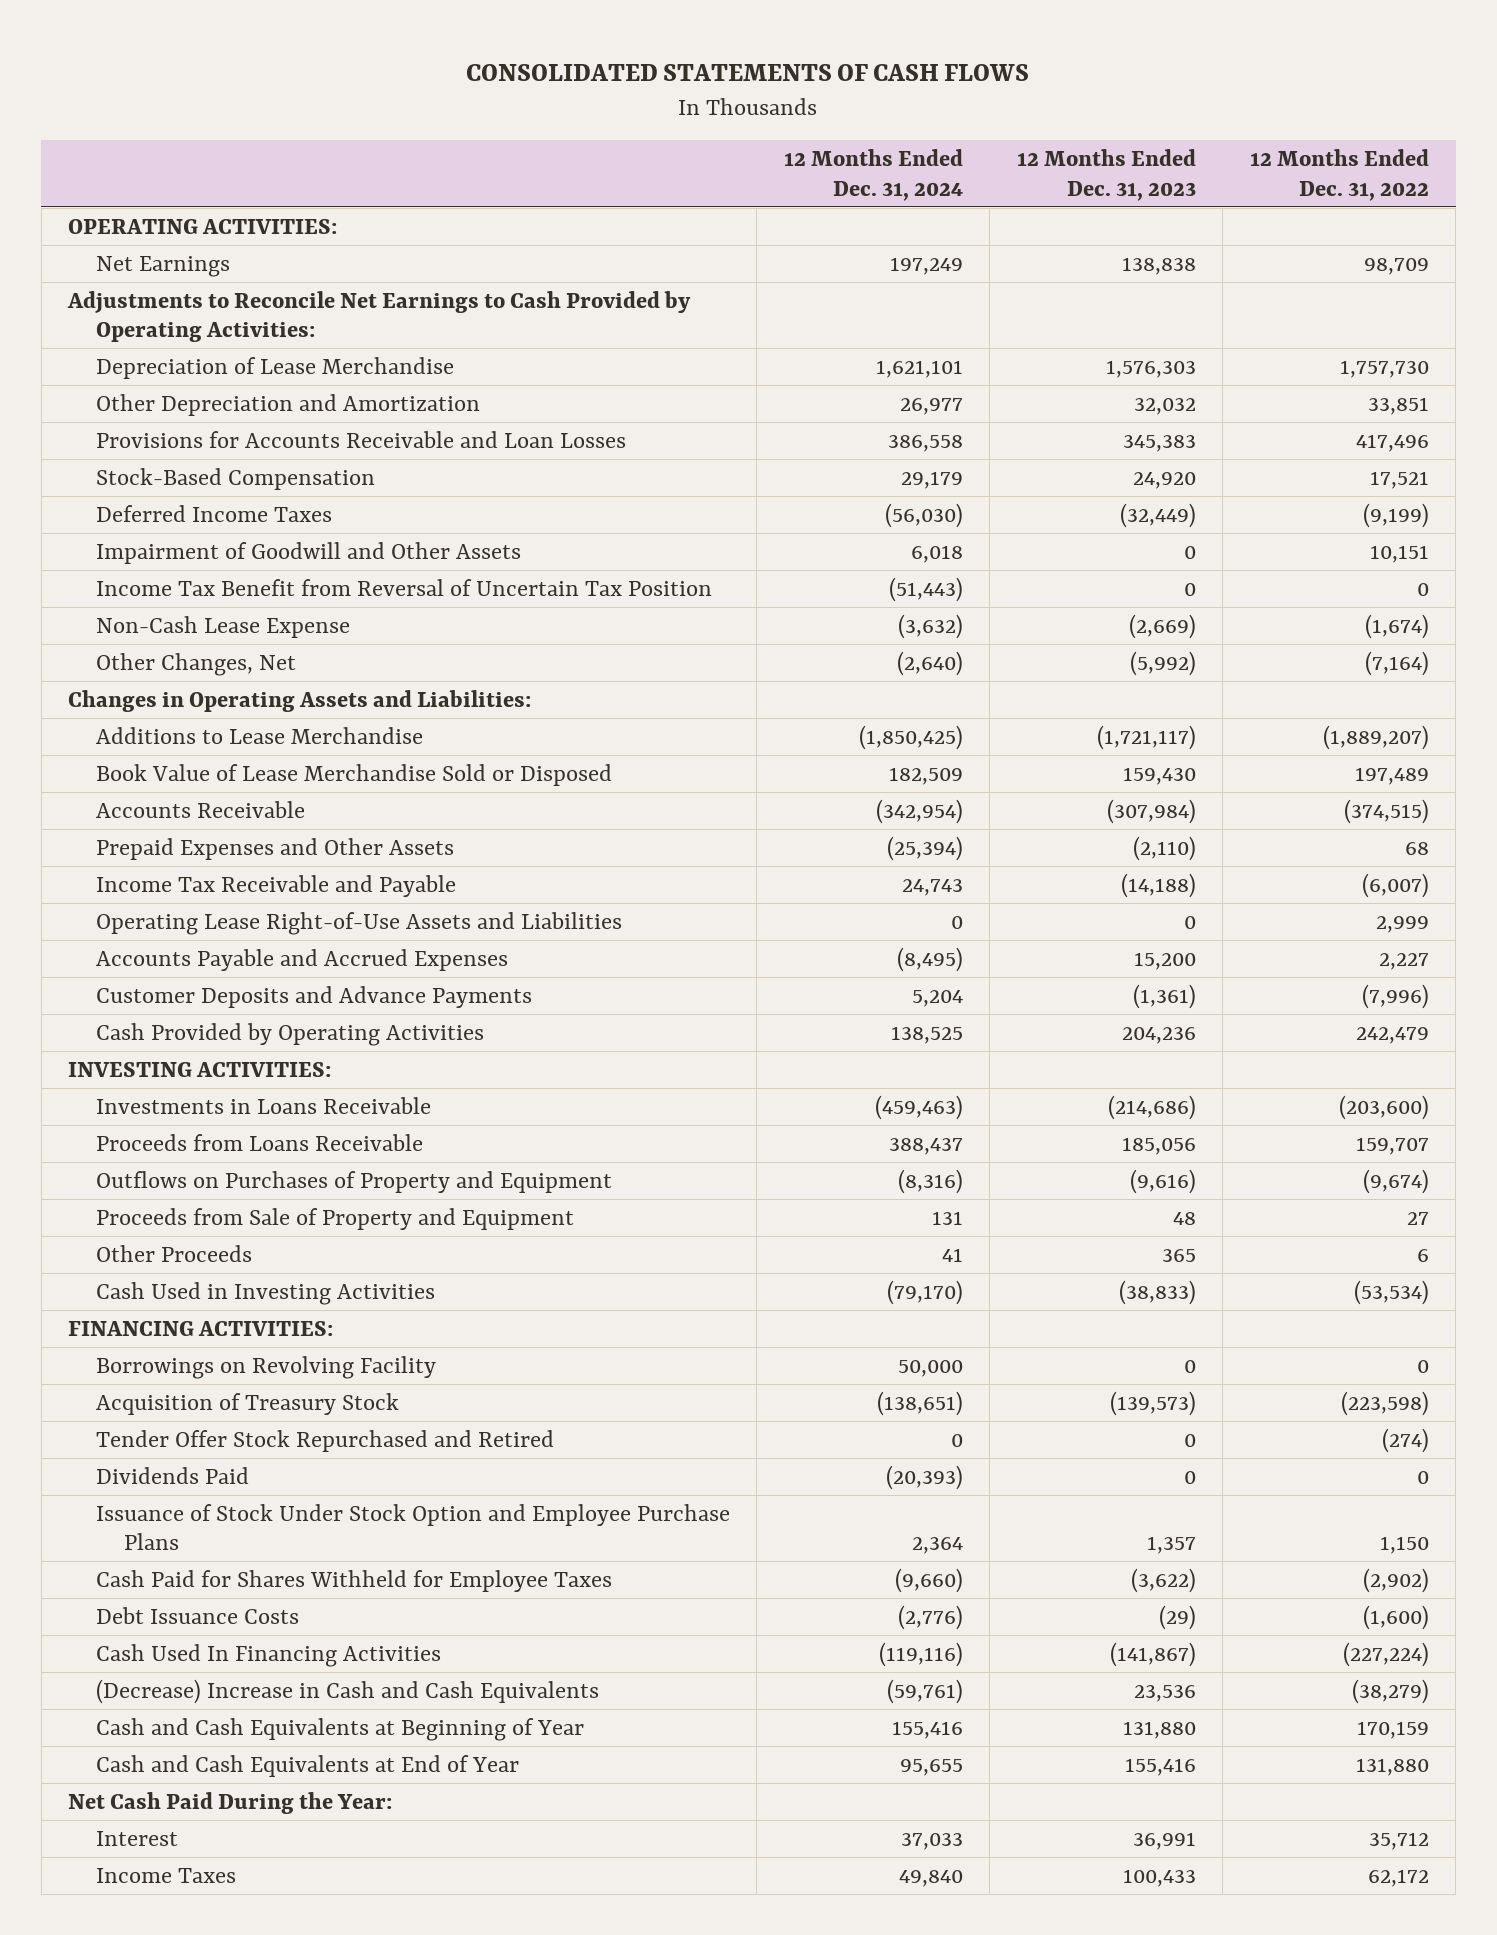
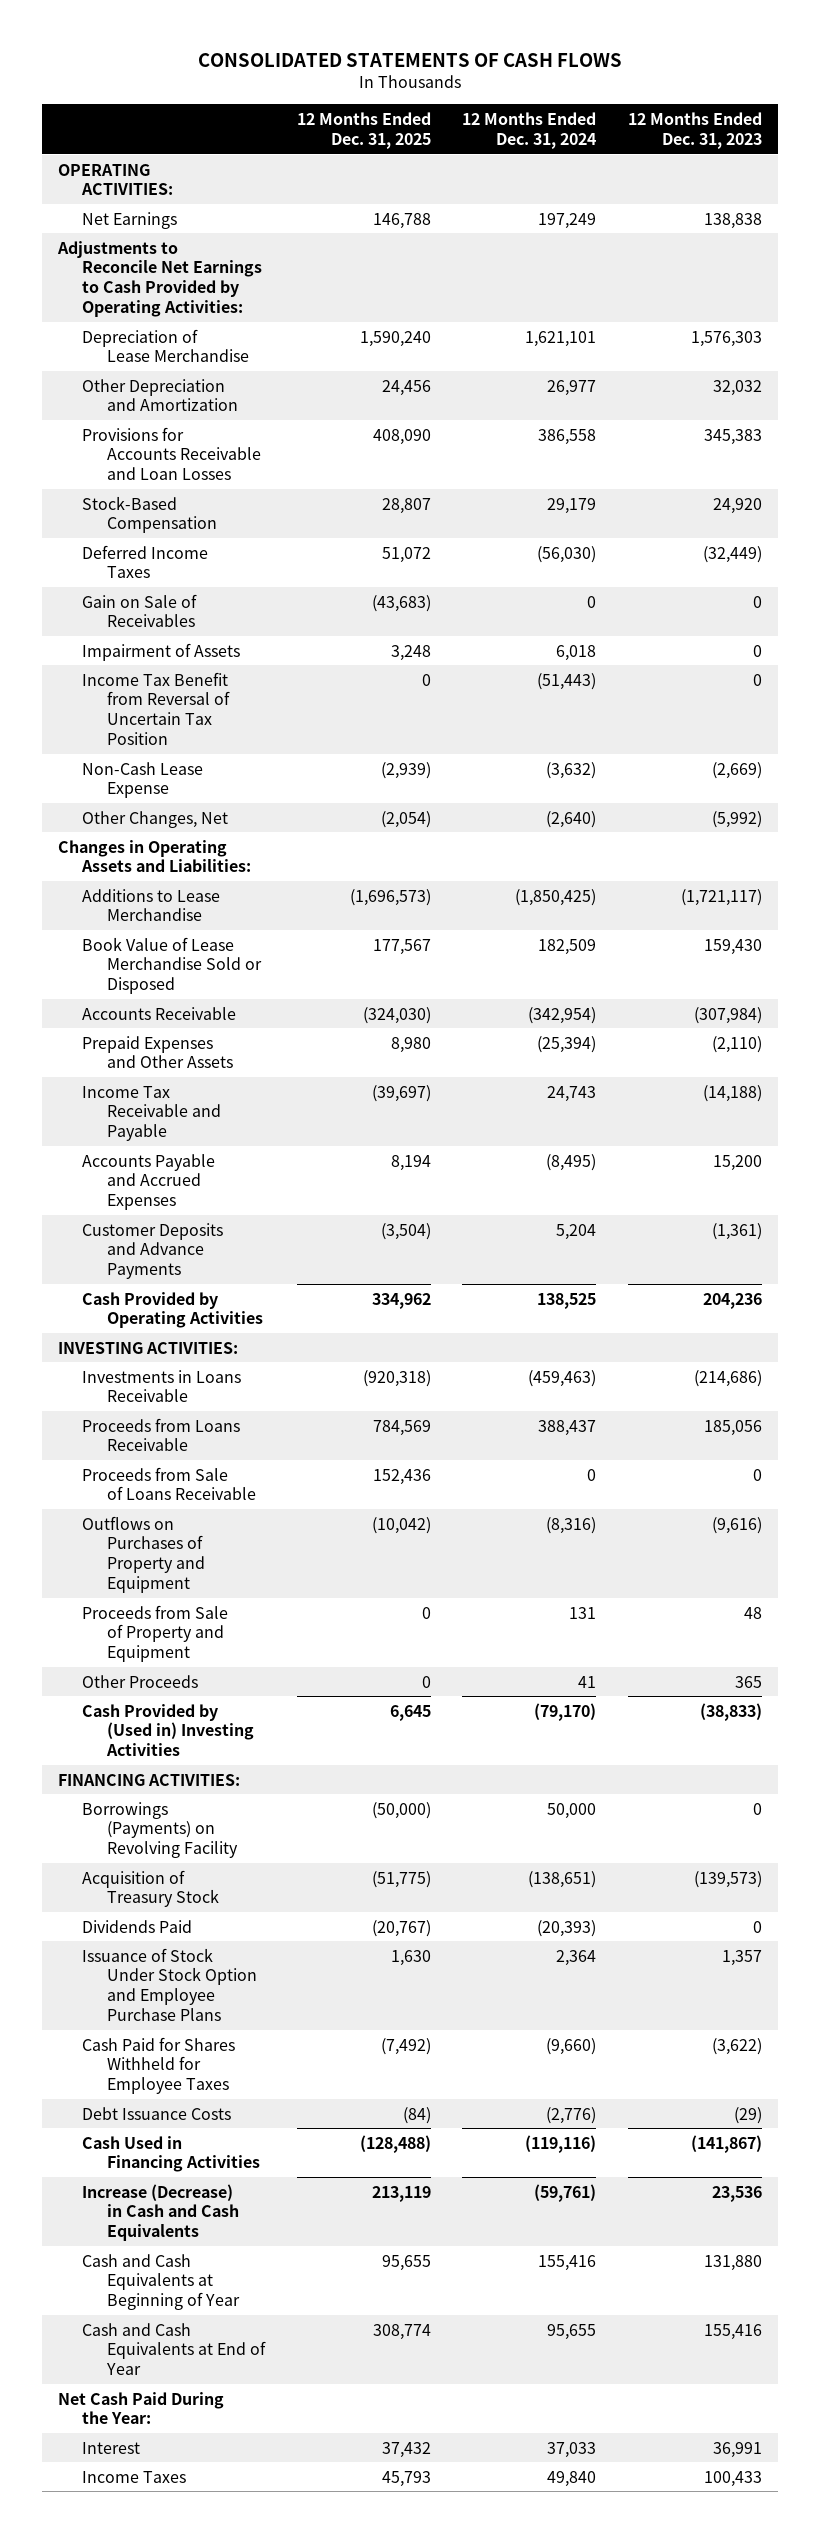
[1249,148,1429,201] 12 Months Ended Dec. 31, 2022 -> none
none -> [296,111,431,149] 12 Months Ended Dec. 31, 2025
none -> [82,593,198,628] Gain on Sale of Receivables
[96,541,522,564] Impairment of Goodwill and Other Assets -> [82,642,241,661] Impairment of Assets
[96,911,623,935] Operating Lease Right-of-Use Assets and Liabilities -> none
none -> [82,1466,257,1501] Proceeds from Sale of Loans Receivable
[96,1281,436,1305] Cash Used in Investing Activities -> [82,1703,255,1757] Cash Provided by (Used in) Investing Activities
[96,1355,437,1379] Borrowings on Revolving Facility -> [82,1801,239,1859] Borrowings (Payments) on Revolving Facility
[96,1429,555,1452] Tender Offer Stock Repurchased and Retired -> none
[96,1643,442,1667] Cash Used In Financing Activities -> [82,2135,261,2173] Cash Used in Financing Activities
[96,1678,600,1704] (Decrease) Increase in Cash and Cash Equivalents -> [82,2183,240,2242] Increase (Decrease) in Cash and Cash Equivalents

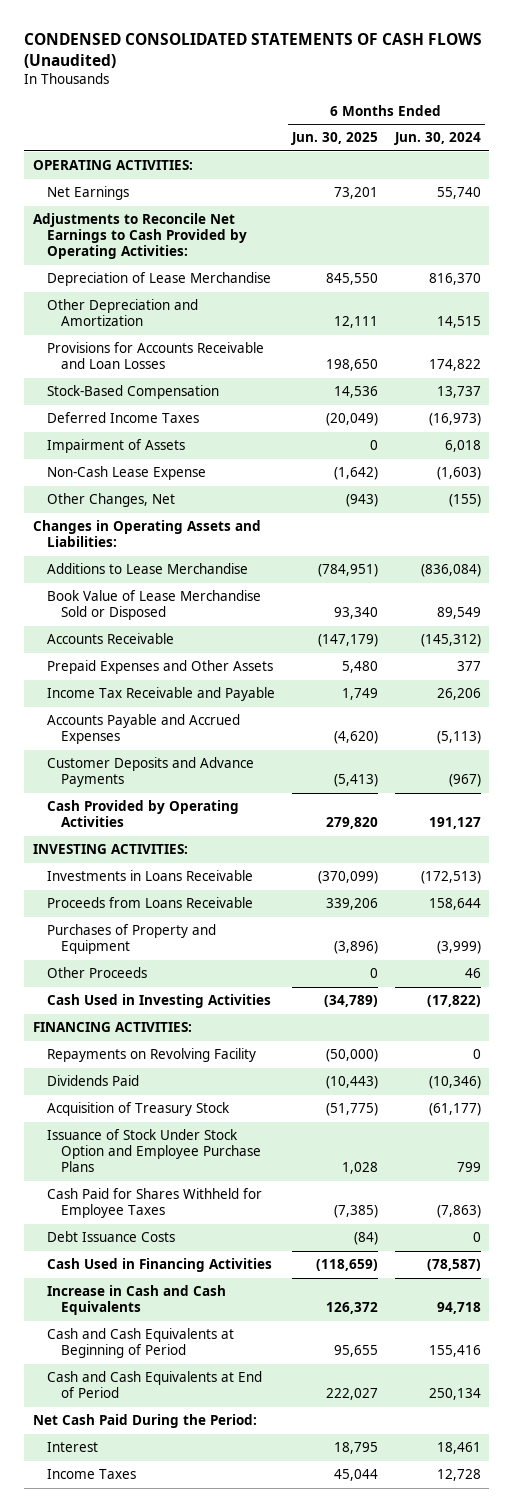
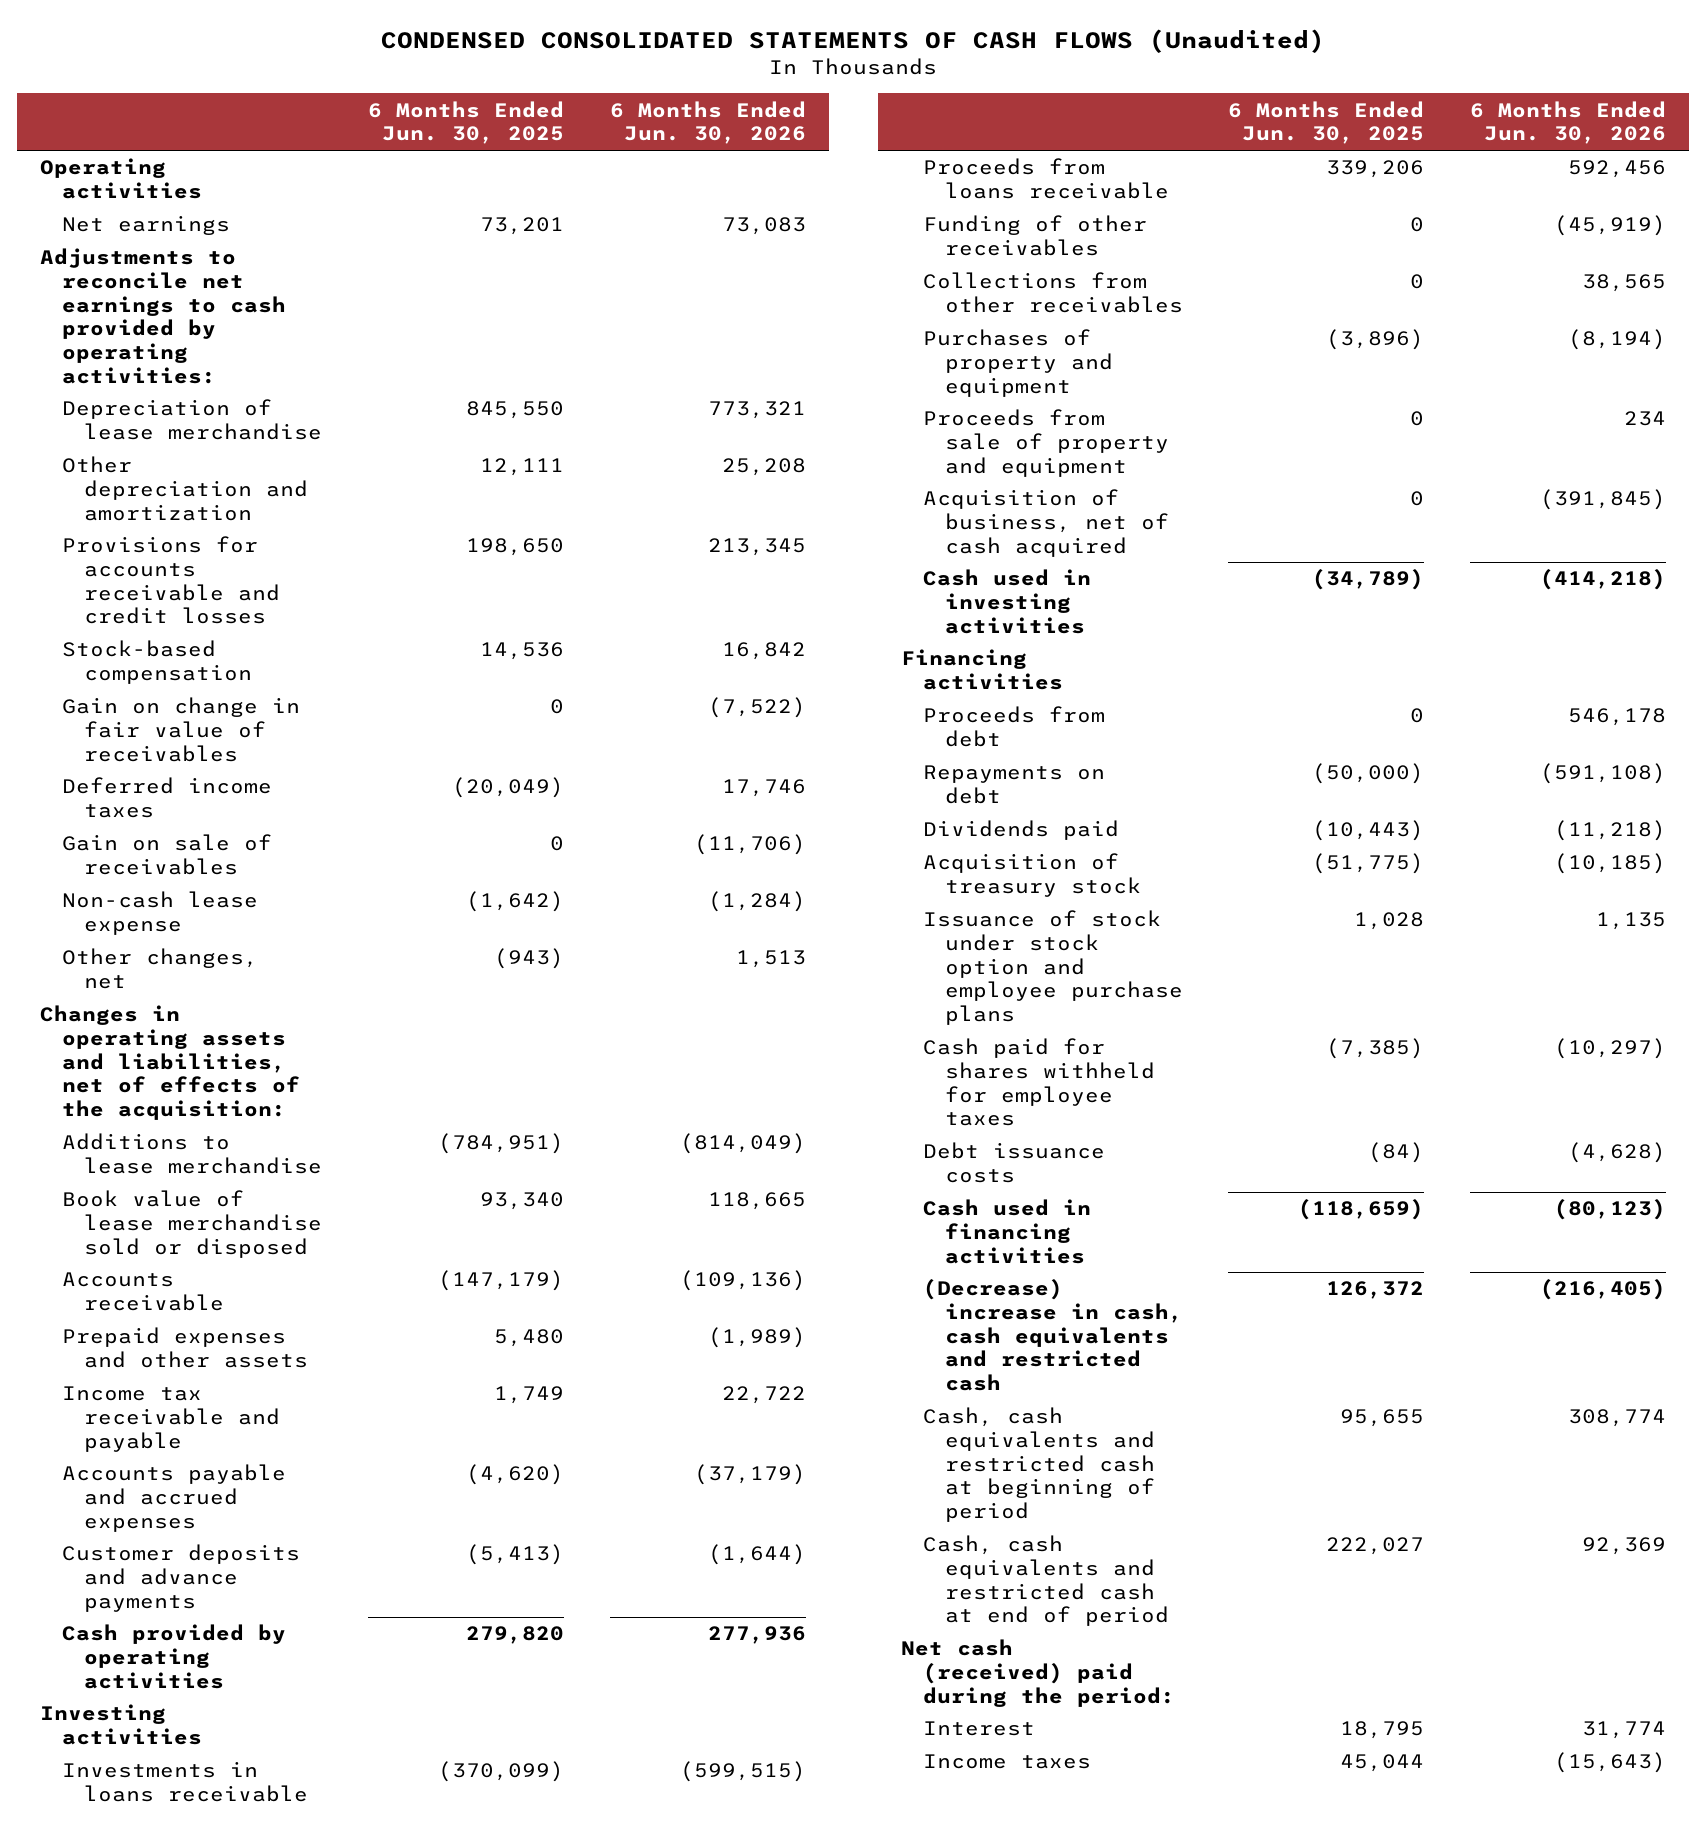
[393,132,481,146] Jun. 30, 2024 -> none
none -> [609,100,806,145] 6 Months Ended Jun. 30, 2026
[46,439,185,454] Impairment of Assets -> none
[46,967,147,979] Other Proceeds -> none
[46,1048,256,1063] Repayments on Revolving Facility -> none
[32,160,193,171] OPERATING ACTIVITIES: -> [40,158,203,200] Operating activities
[46,186,129,201] Net Earnings -> [62,215,231,236] Net earnings
[32,213,247,260] Adjustments to Reconcile Net Earnings to Cash Provided by Operating Activities: -> [40,248,287,384] Adjustments to reconcile net earnings to cash provided by operating activities:
[46,272,271,287] Depreciation of Lease Merchandise -> [62,399,323,441] Depreciation of lease merchandise
[46,299,198,327] Other Depreciation and Amortization -> [62,456,309,521] Other depreciation and amortization
[46,342,264,370] Provisions for Accounts Receivable and Loan Losses -> [62,536,281,625] Provisions for accounts receivable and credit losses
[46,385,219,400] Stock-Based Compensation -> [62,640,253,685] Stock-based compensation
none -> [62,697,301,762] Gain on change in fair value of receivables
[46,412,199,424] Deferred Income Taxes -> [62,777,273,819] Deferred income taxes
none -> [62,834,273,876] Gain on sale of receivables
[46,466,206,481] Non-Cash Lease Expense -> [62,891,259,936] Non-cash lease expense
[46,493,175,508] Other Changes, Net -> [62,948,259,990] Other changes, net
[32,520,261,548] Changes in Operating Assets and Liabilities: -> [40,1005,301,1121] Changes in operating assets and liabilities, net of effects of the acquisition:
[46,563,248,575] Additions to Lease Merchandise -> [62,1133,323,1175] Additions to lease merchandise
[46,590,261,621] Book Value of Lease Merchandise Sold or Disposed -> [62,1190,323,1258] Book value of lease merchandise sold or disposed
[46,633,174,645] Accounts Receivable -> [62,1272,225,1312] Accounts receivable
[46,660,273,675] Prepaid Expenses and Other Assets -> [62,1327,309,1369] Prepaid expenses and other assets
[46,687,275,702] Income Tax Receivable and Payable -> [62,1386,281,1452] Income tax receivable and payable
[46,714,240,745] Accounts Payable and Accrued Expenses -> [62,1464,287,1532] Accounts payable and accrued expenses
[46,757,254,788] Customer Deposits and Advance Payments -> [62,1544,301,1612] Customer deposits and advance payments
[46,800,239,828] Cash Provided by Operating Activities -> [62,1624,287,1689] Cash provided by operating activities
[32,844,188,855] INVESTING ACTIVITIES: -> [40,1704,203,1746] Investing activities
[46,870,253,882] Investments in Loans Receivable -> [62,1761,309,1803] Investments in loans receivable
[46,897,253,909] Proceeds from Loans Receivable -> [922,158,1169,200] Proceeds from loans receivable
none -> [922,215,1147,257] Funding of other receivables
none -> [922,272,1183,314] Collections from other receivables
[46,924,216,955] Purchases of Property and Equipment -> [922,329,1113,397] Purchases of property and equipment
none -> [922,409,1169,477] Proceeds from sale of property and equipment
none -> [922,489,1169,557] Acquisition of business, net of cash acquired
[46,994,271,1009] Cash Used in Investing Activities -> [922,569,1091,634] Cash used in investing activities
[32,1022,192,1033] FINANCING ACTIVITIES: -> [900,649,1063,691] Financing activities
none -> [922,706,1105,748] Proceeds from debt
none -> [922,765,1105,805] Repayments on debt
[46,1075,139,1087] Dividends Paid -> [922,820,1119,841] Dividends paid
[46,1102,230,1117] Acquisition of Treasury Stock -> [922,853,1141,898] Acquisition of treasury stock
[46,1129,261,1173] Issuance of Stock Under Stock Option and Employee Purchase Plans -> [922,910,1183,1026] Issuance of stock under stock option and employee purchase plans
[46,1188,262,1219] Cash Paid for Shares Withheld for Employee Taxes -> [922,1038,1155,1127] Cash paid for shares withheld for employee taxes
[46,1231,175,1243] Debt Issuance Costs -> [922,1142,1105,1184] Debt issuance costs
[46,1258,272,1273] Cash Used in Financing Activities -> [922,1199,1091,1264] Cash used in financing activities
[46,1285,226,1316] Increase in Cash and Cash Equivalents -> [922,1279,1183,1392] (Decrease) increase in cash, cash equivalents and restricted cash
[46,1328,234,1359] Cash and Cash Equivalents at Beginning of Period -> [922,1407,1155,1523] Cash, cash equivalents and restricted cash at beginning of period
[46,1371,262,1399] Cash and Cash Equivalents at End of Period -> [922,1535,1169,1627] Cash, cash equivalents and restricted cash at end of period
[32,1414,257,1429] Net Cash Paid During the Period: -> [900,1639,1175,1707] Net cash (received) paid during the period:
[46,1469,136,1480] Income Taxes -> [922,1754,1091,1770] Income taxes

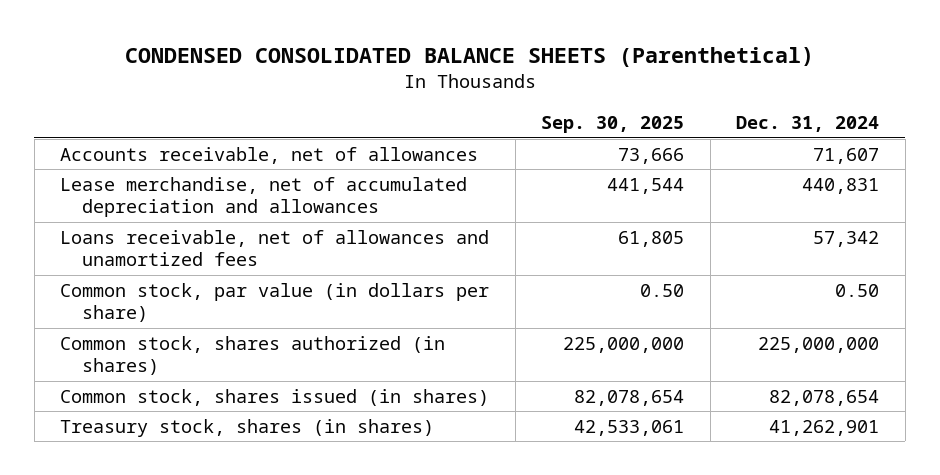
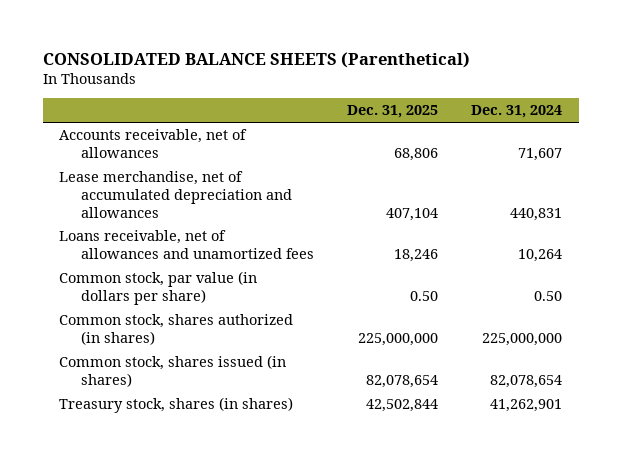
[124,47,814,68] CONDENSED CONSOLIDATED BALANCE SHEETS (Parenthetical) -> [42,51,470,68] CONSOLIDATED BALANCE SHEETS (Parenthetical)
[541,116,685,134] Sep. 30, 2025 -> none
none -> [347,105,439,119] Dec. 31, 2025
[813,230,880,247] 57,342 -> [518,248,563,262] 10,264

